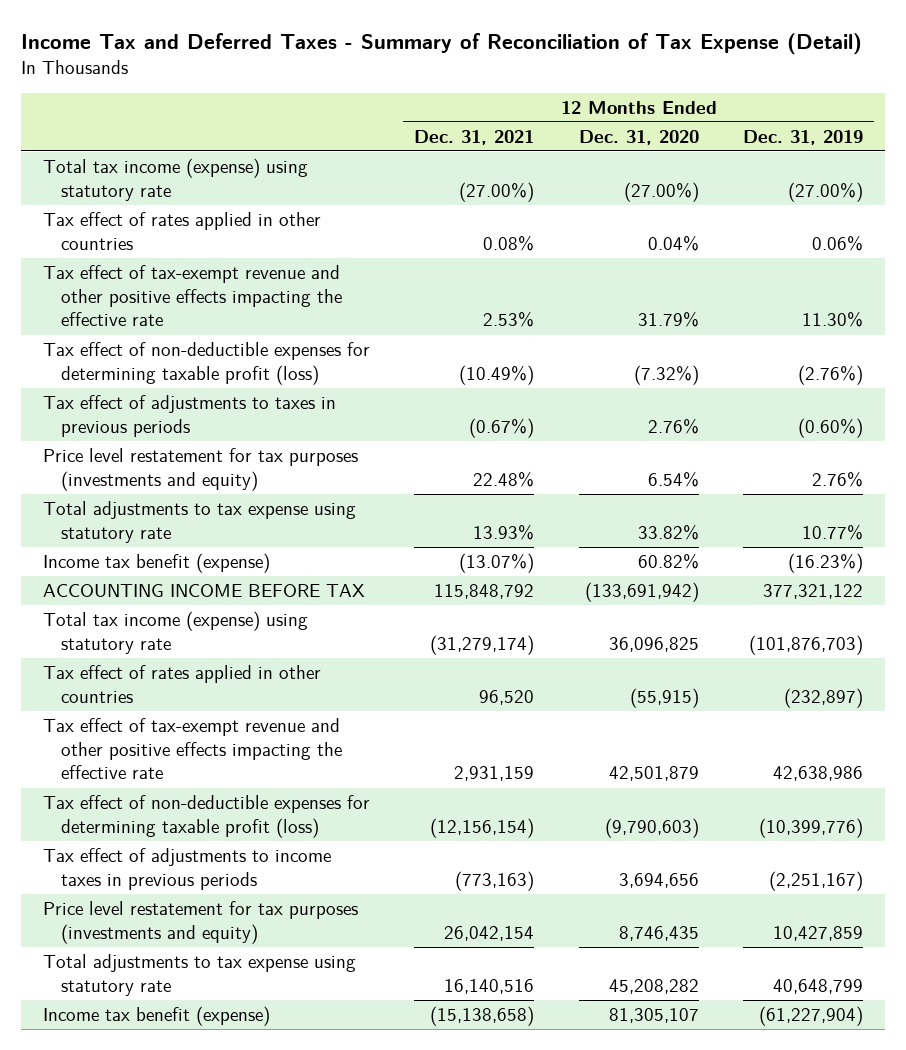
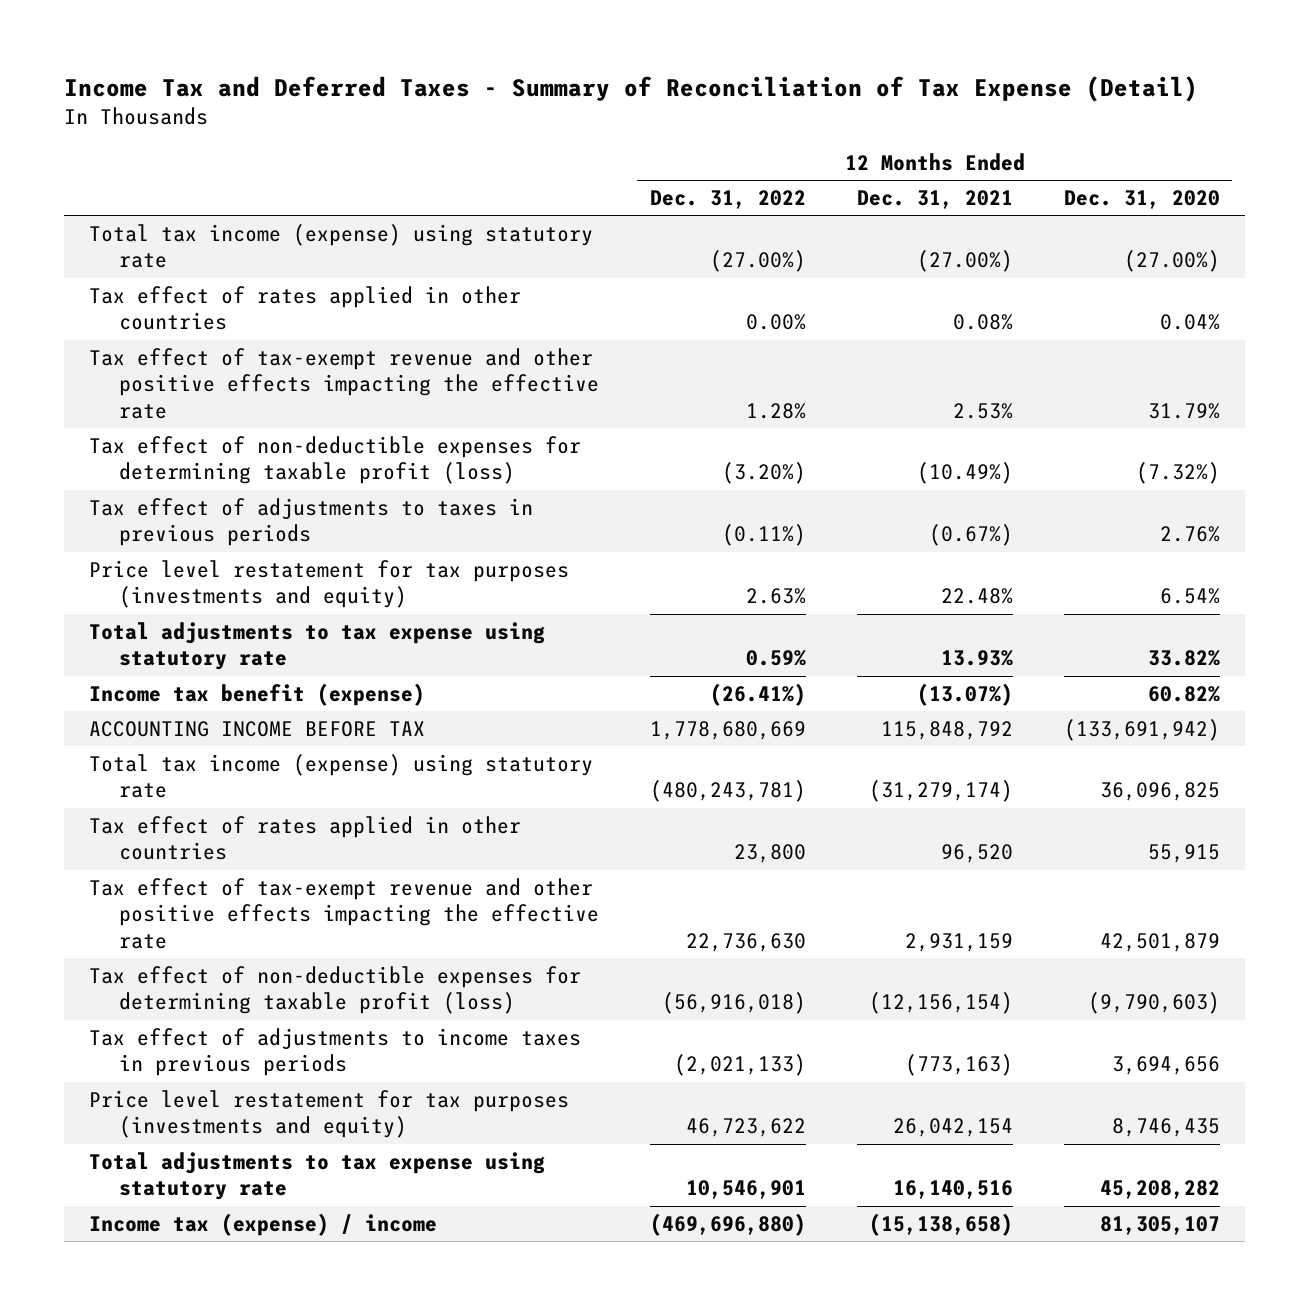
[743,129,864,145] Dec. 31, 2019 -> none
none -> [650,190,807,210] Dec. 31, 2022
[629,687,699,708] (55,915) -> [1147,844,1220,864] 55,915
[42,1006,270,1027] Income tax benefit (expense) -> [89,1212,438,1236] Income tax (expense) / income

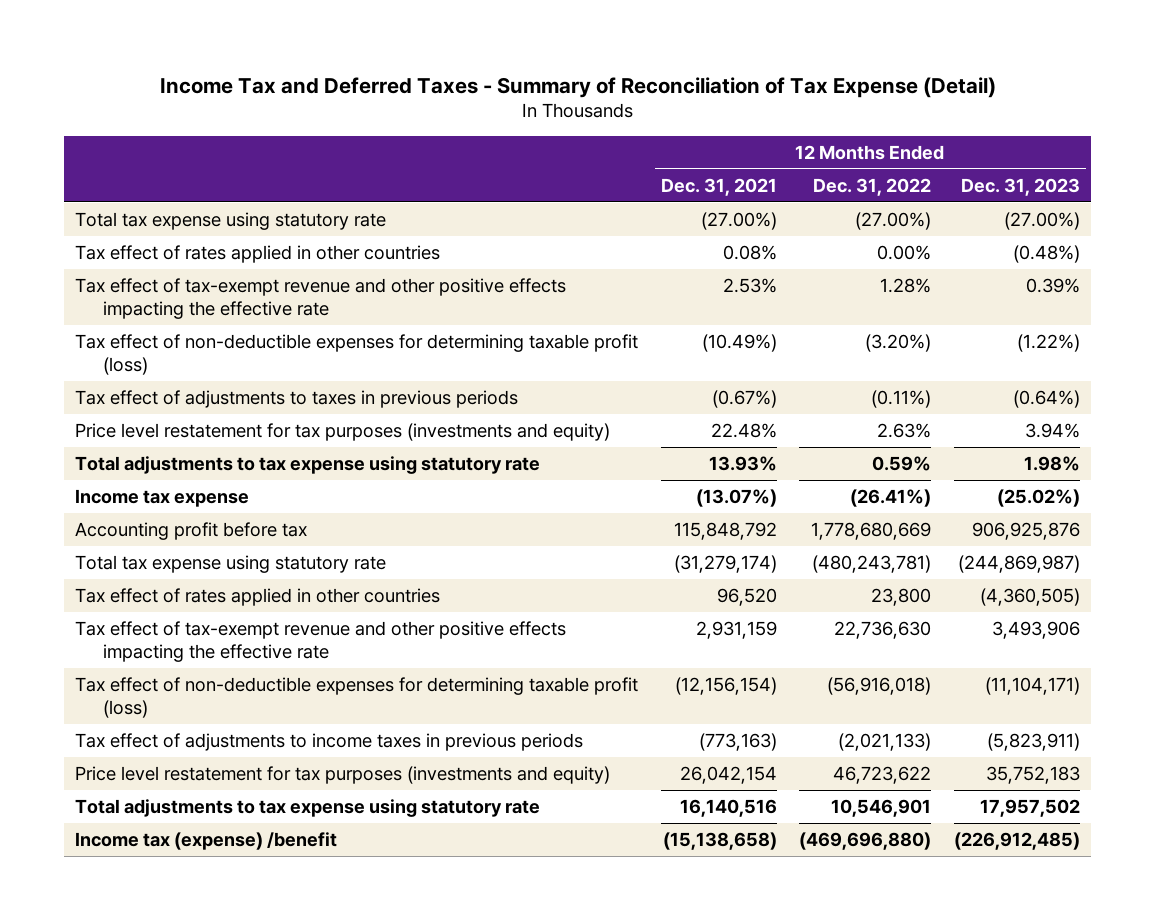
[1063,190,1220,210] Dec. 31, 2020 -> none
none -> [960,177,1080,196] Dec. 31, 2023
[89,223,594,269] Total tax income (expense) using statutory rate -> [75,211,387,230] Total tax expense using statutory rate
[89,682,426,706] Income tax benefit (expense) -> [75,488,250,507] Income tax expense
[89,720,426,737] ACCOUNTING INCOME BEFORE TAX -> [75,521,308,540] Accounting profit before tax
[89,753,594,799] Total tax income (expense) using statutory rate -> [75,554,387,573] Total tax expense using statutory rate
[89,1212,438,1236] Income tax (expense) / income -> [75,831,338,850] Income tax (expense) /benefit

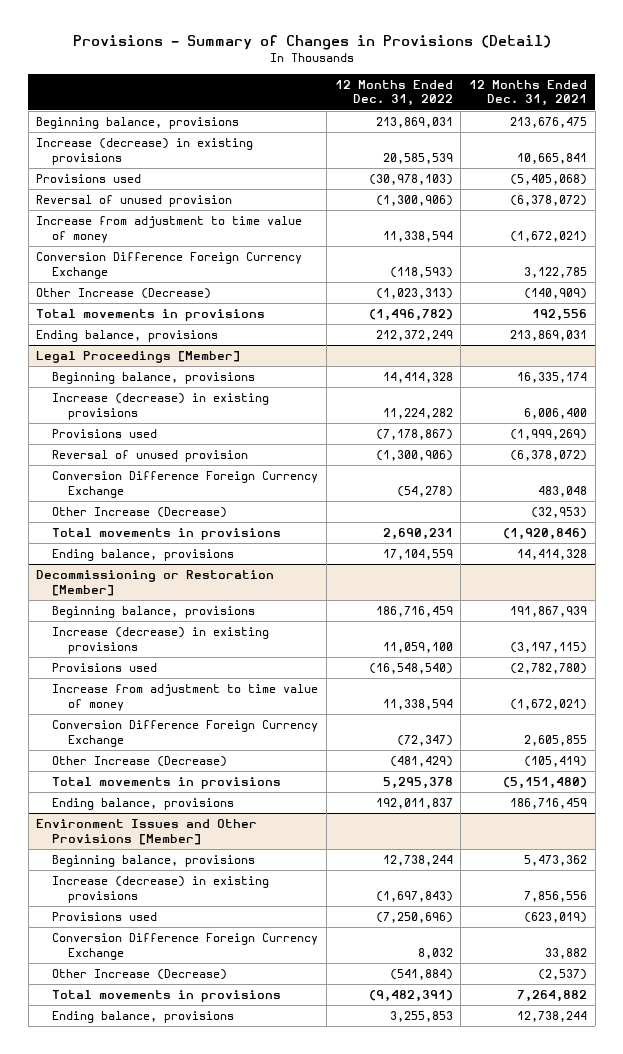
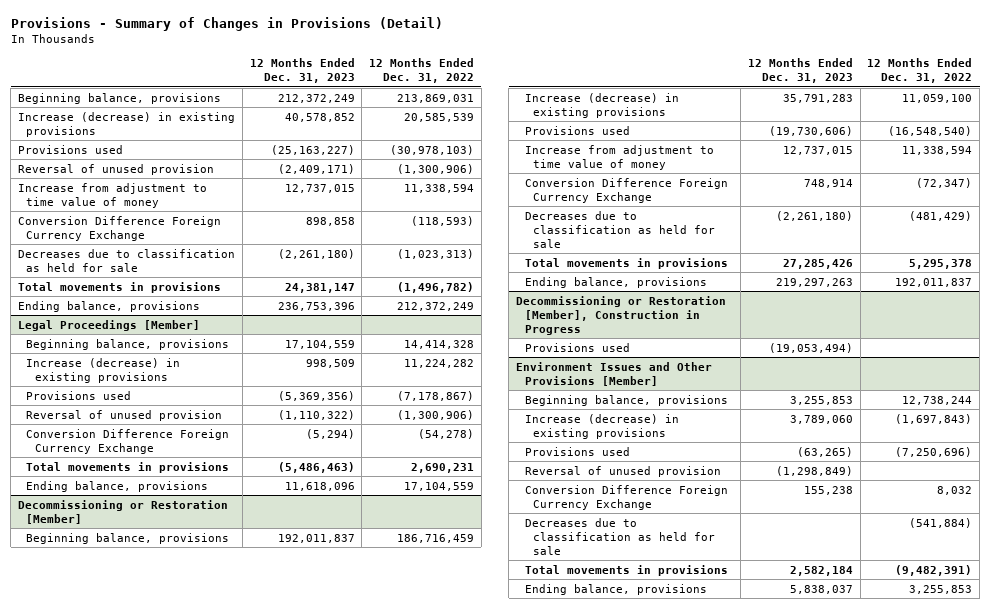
[469,79,588,107] 12 Months Ended Dec. 31, 2021 -> none
none -> [249,58,355,84] 12 Months Ended Dec. 31, 2023
[36,287,212,299] Other Increase (Decrease) -> [17,248,235,272] Decreases due to classification as held for sale
[52,506,228,518] Other Increase (Decrease) -> none
[52,755,228,767] Other Increase (Decrease) -> [524,210,716,248] Decreases due to classification as held for sale
none -> [516,295,727,335] Decommissioning or Restoration [Member], Construction in Progress
none -> [524,342,630,352] Provisions used
none -> [524,465,721,477] Reversal of unused provision
[52,968,228,980] Other Increase (Decrease) -> [524,517,716,555] Decreases due to classification as held for sale

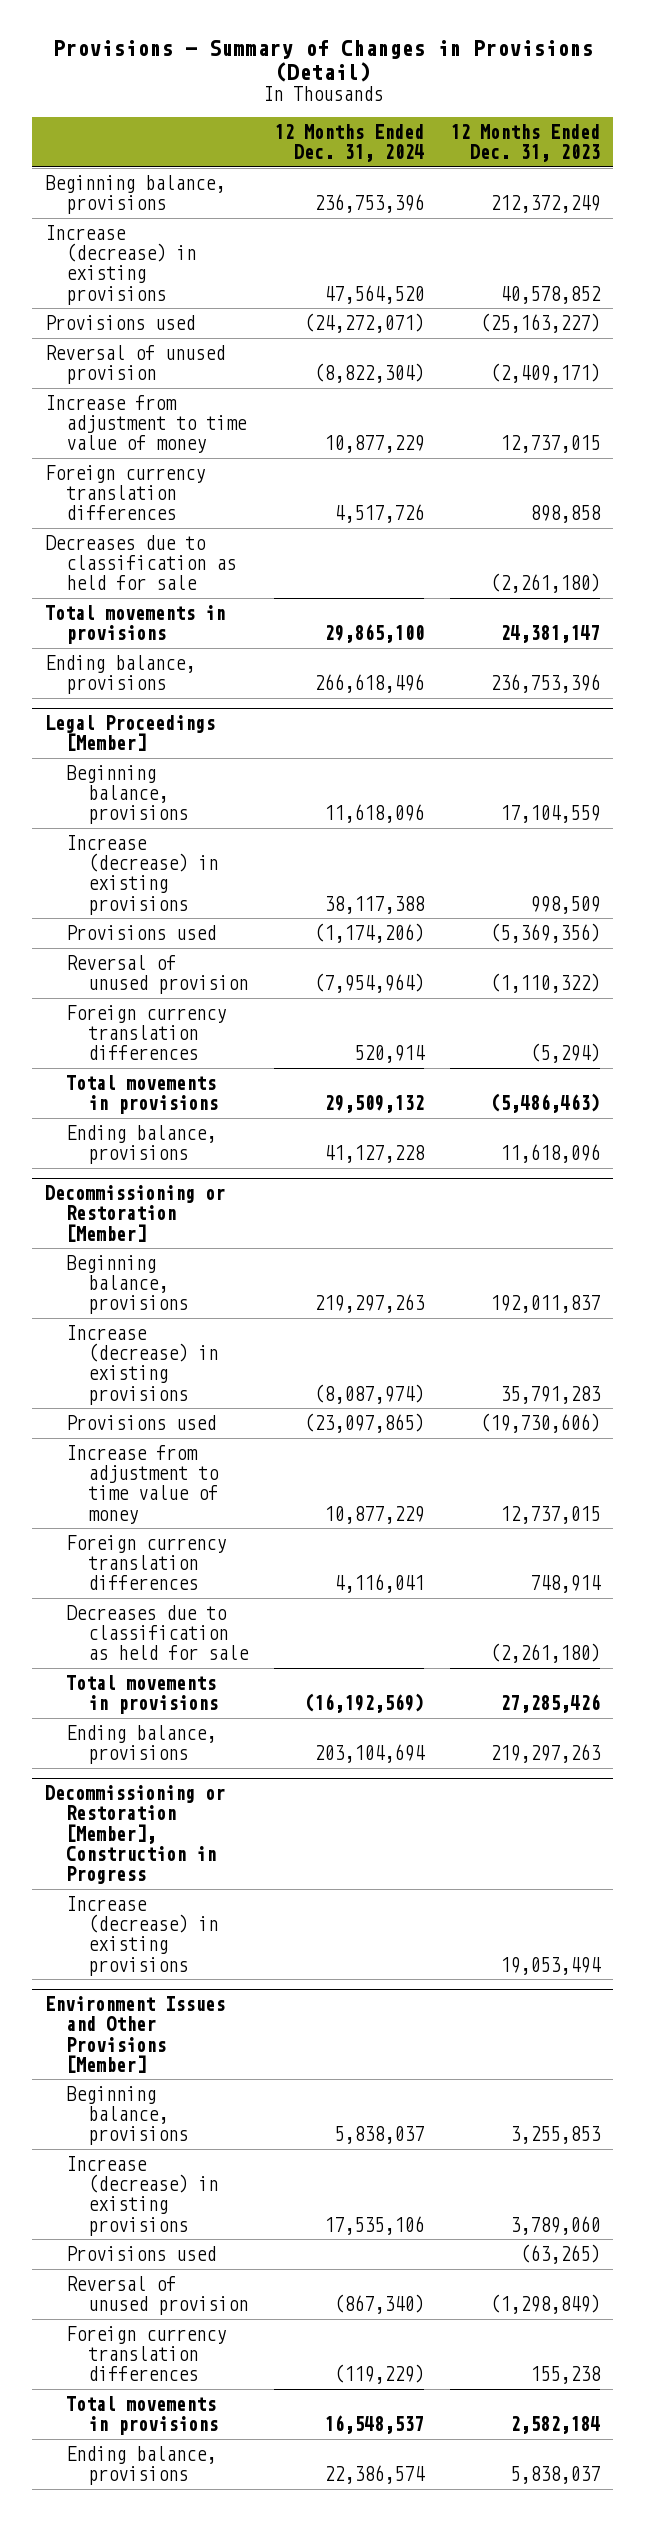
[369,58,475,84] 12 Months Ended Dec. 31, 2022 -> none
none -> [273,124,424,163] 12 Months Ended Dec. 31, 2024
[17,215,221,241] Conversion Difference Foreign Currency Exchange -> [45,465,206,521] Foreign currency translation differences
[26,428,230,454] Conversion Difference Foreign Currency Exchange -> [66,1005,227,1061] Foreign currency translation differences
[524,177,728,203] Conversion Difference Foreign Currency Exchange -> [66,1535,227,1591] Foreign currency translation differences
[524,342,630,352] Provisions used -> none
none -> [66,1896,218,1976] Increase (decrease) in existing provisions
[524,517,716,555] Decreases due to classification as held for sale -> none
[524,484,728,510] Conversion Difference Foreign Currency Exchange -> [66,2326,227,2382] Foreign currency translation differences

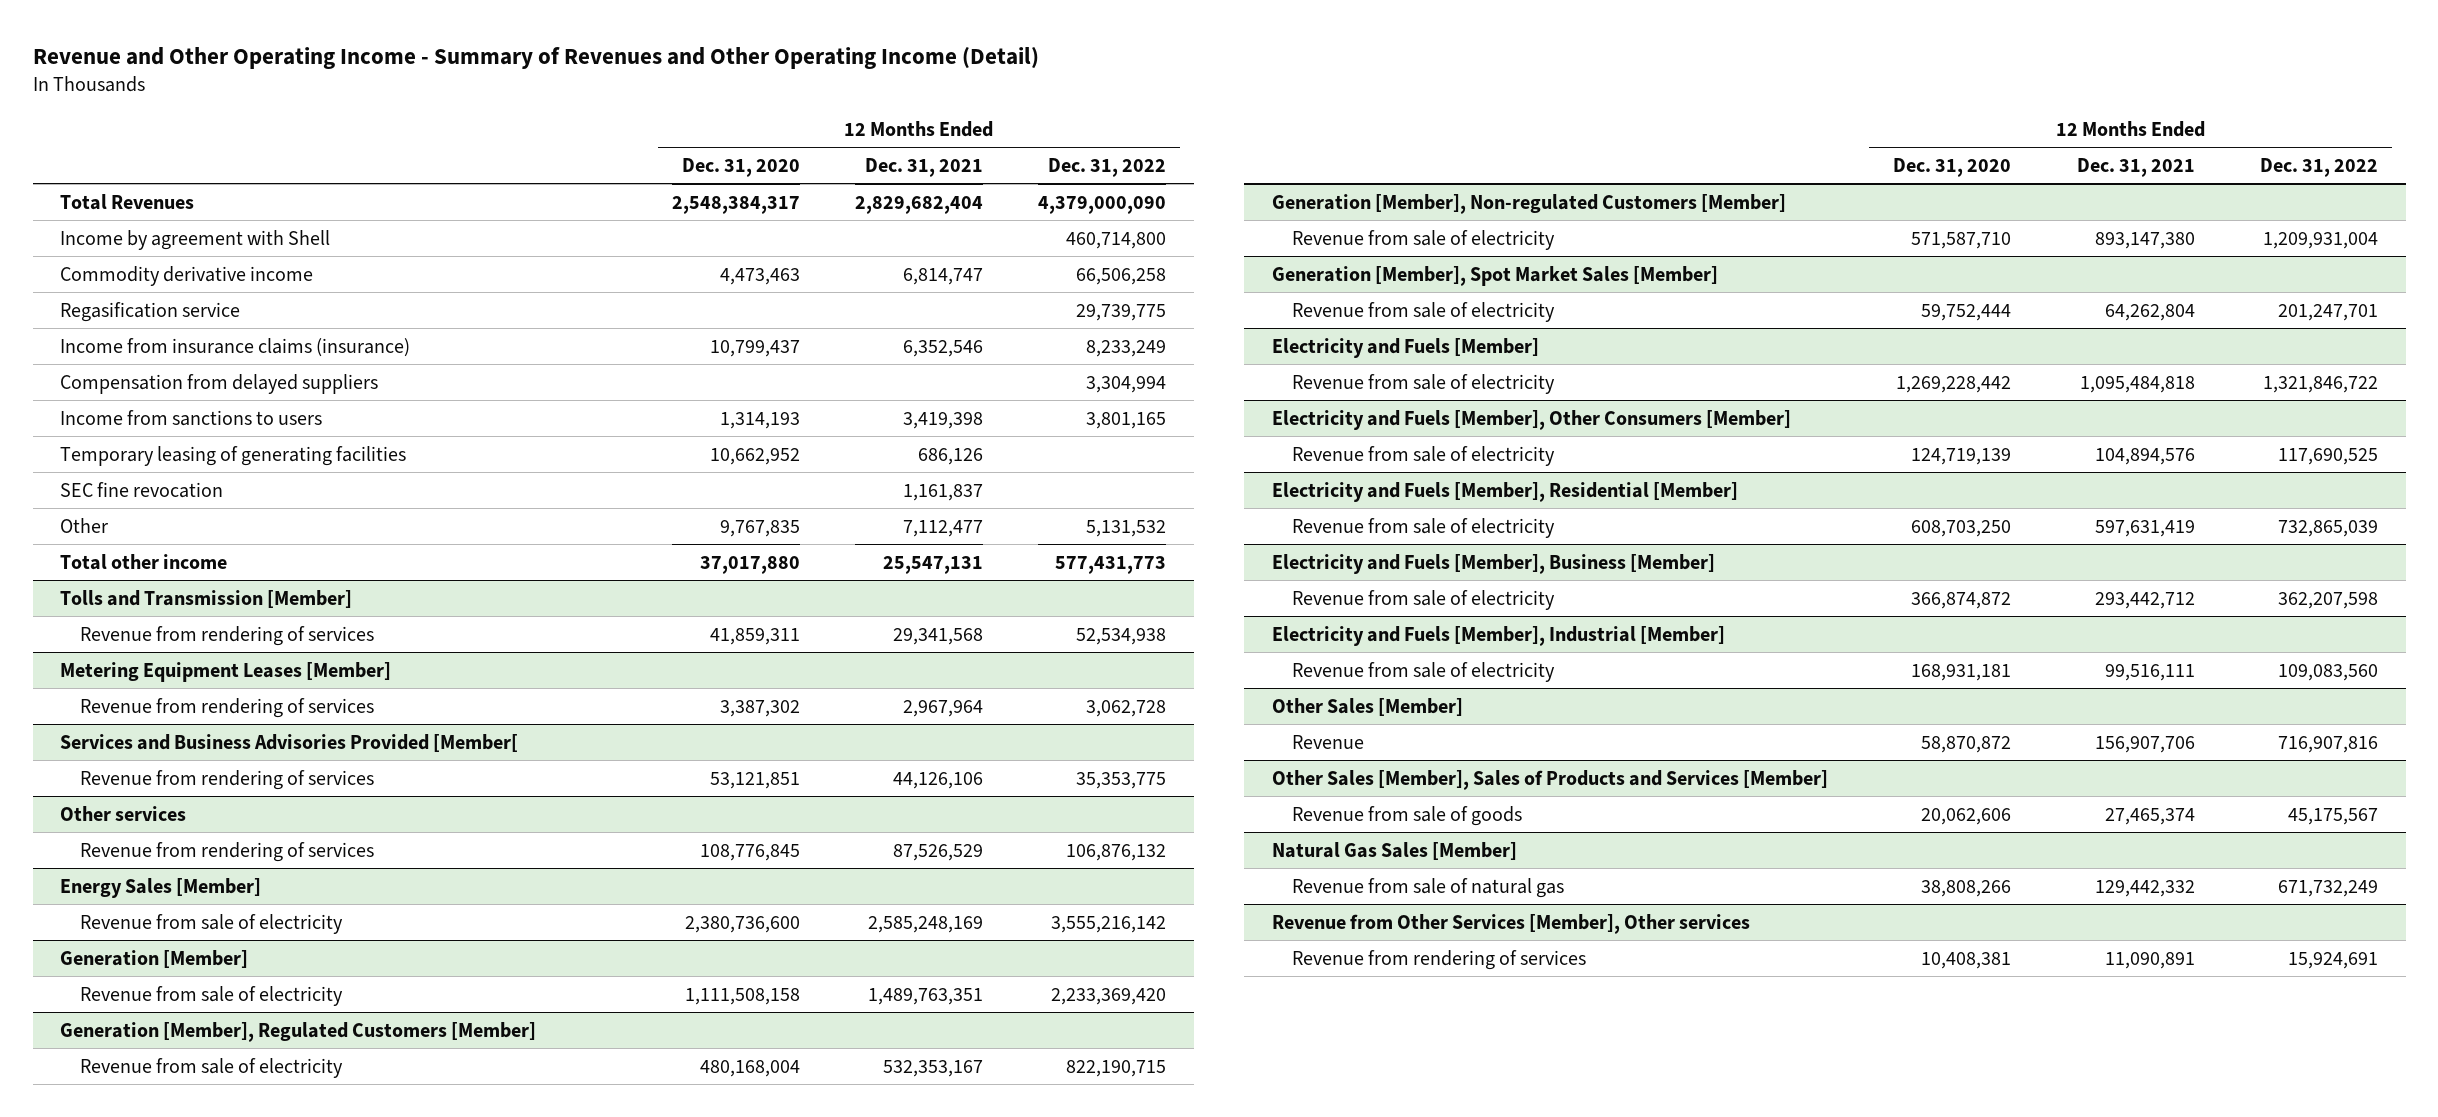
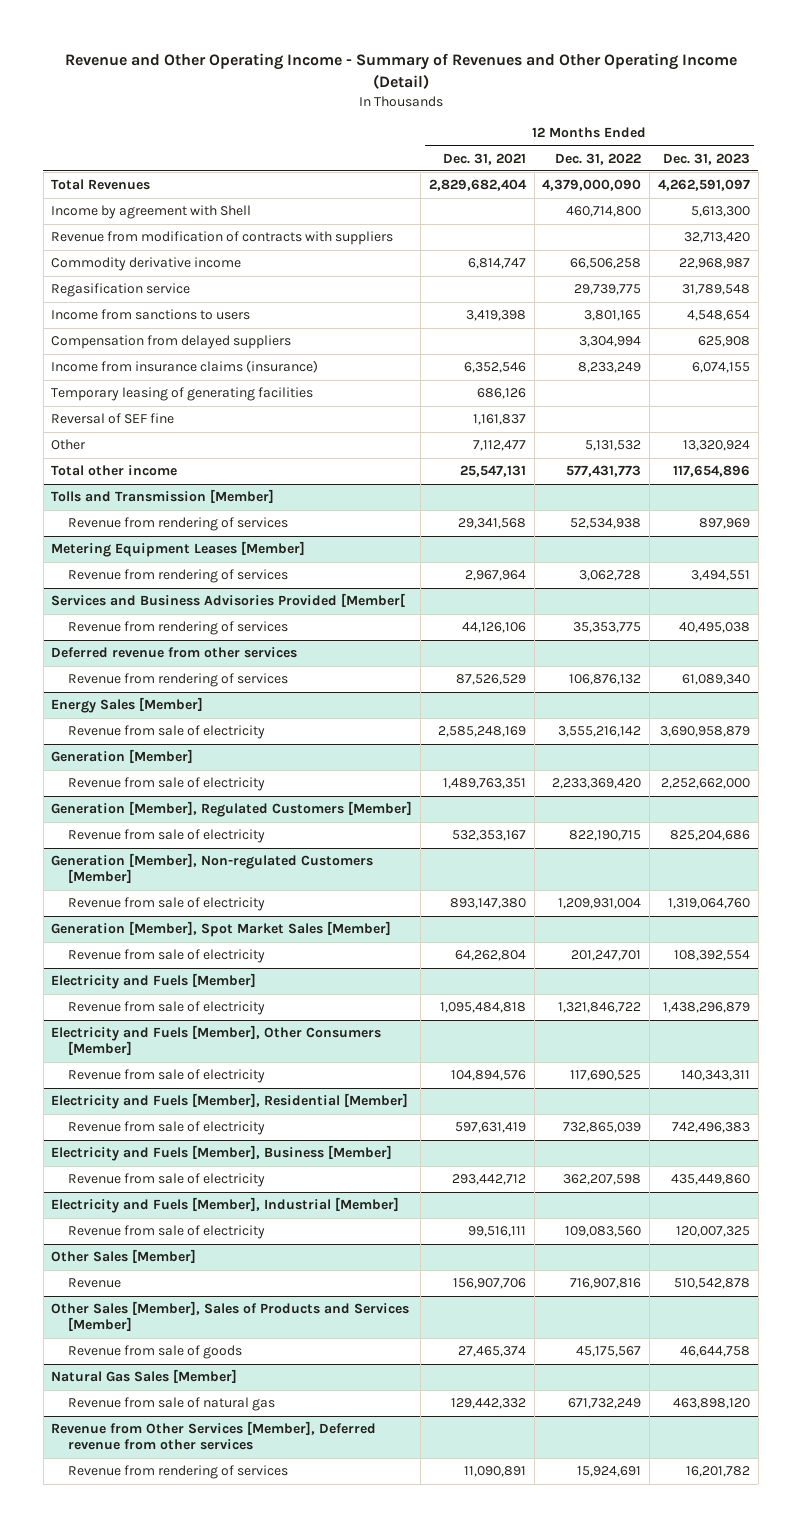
[681,157,800,177] Dec. 31, 2020 -> none
none -> [662,152,750,165] Dec. 31, 2023
none -> [51,231,394,246] Revenue from modification of contracts with suppliers
[60,373,379,394] Compensation from delayed suppliers -> [51,335,292,350] Compensation from delayed suppliers
[60,337,411,357] Income from insurance claims (insurance) -> [51,360,319,374] Income from insurance claims (insurance)
[60,481,224,498] SEC fine revocation -> [51,413,175,425] Reversal of SEF fine
[60,805,187,821] Other services -> [51,647,298,659] Deferred revenue from other services
[1271,913,1750,934] Revenue from Other Services [Member], Other services -> [51,1421,377,1451] Revenue from Other Services [Member], Deferred revenue from other services

